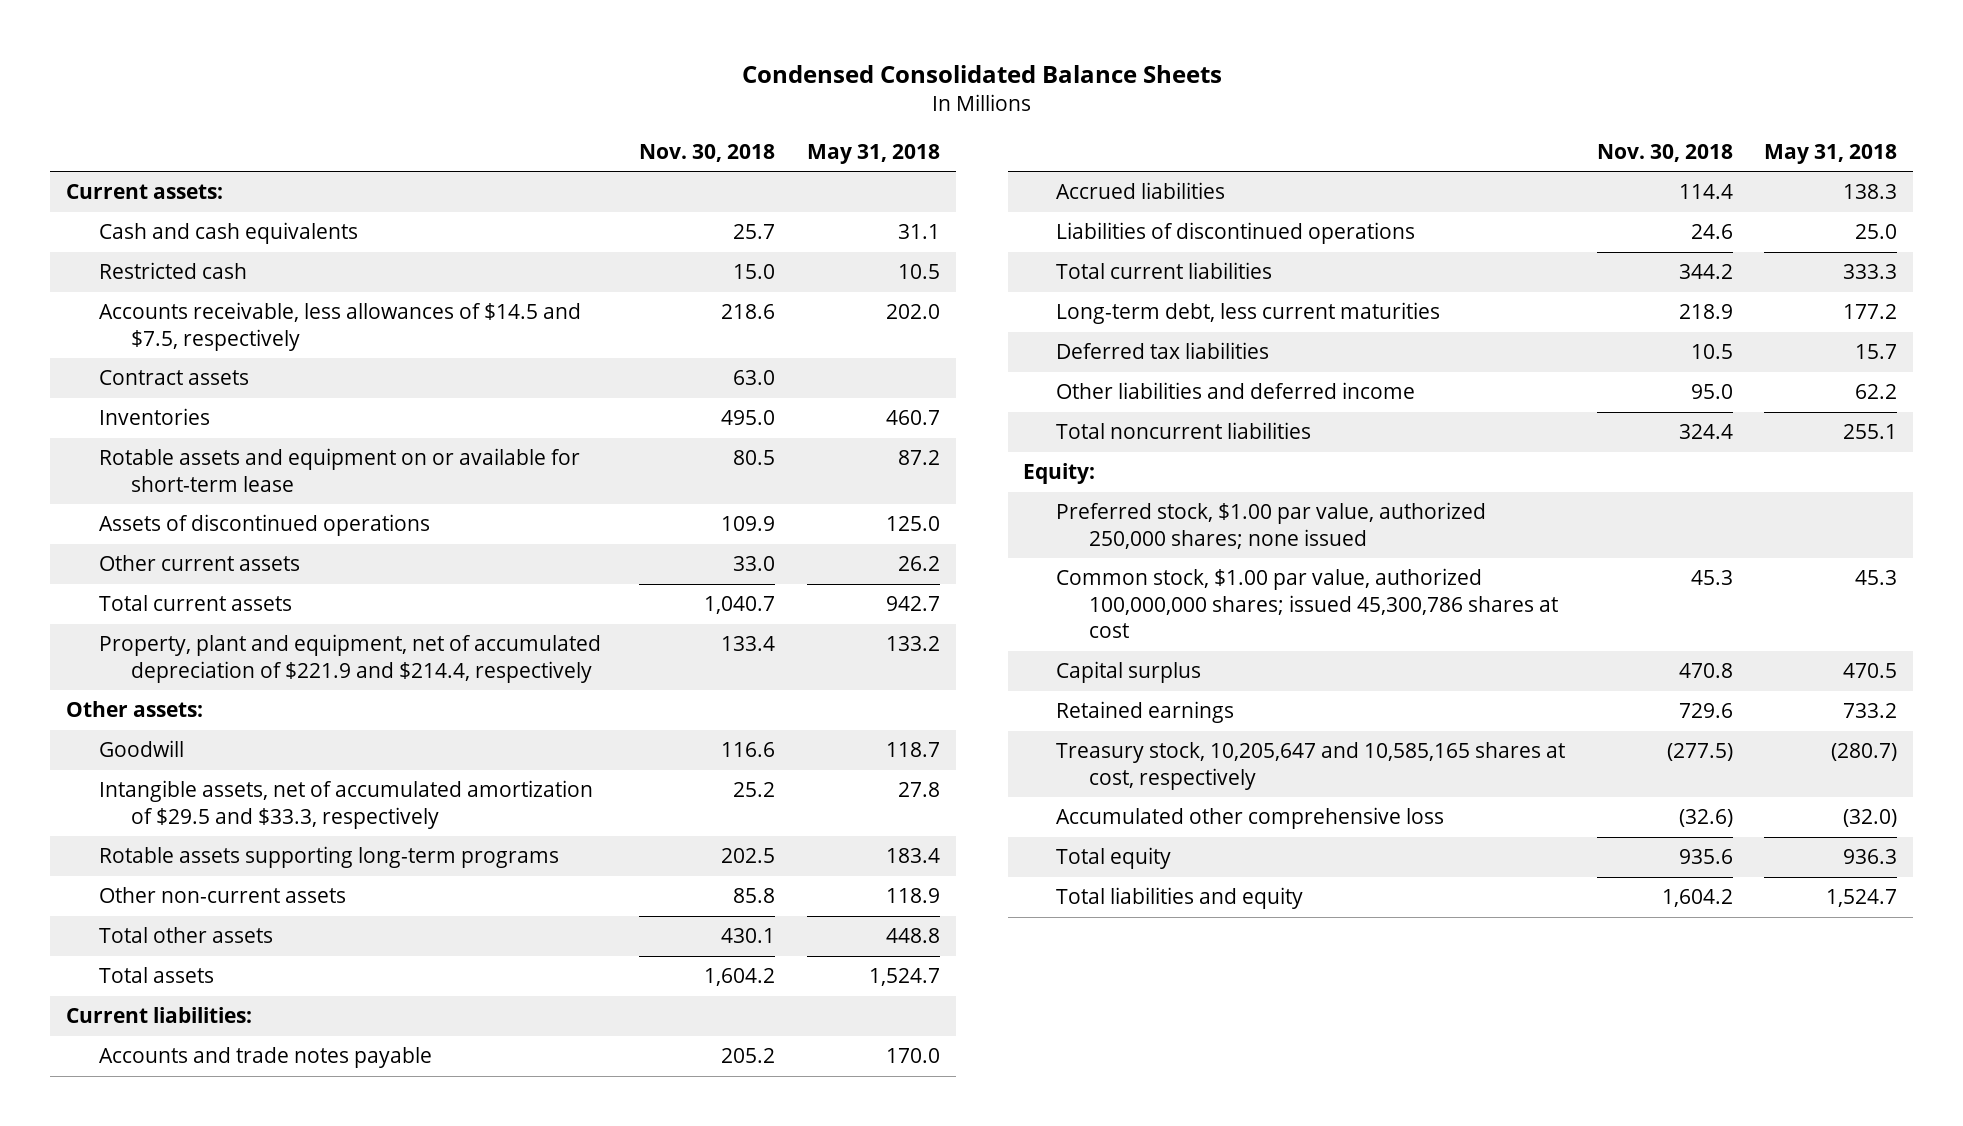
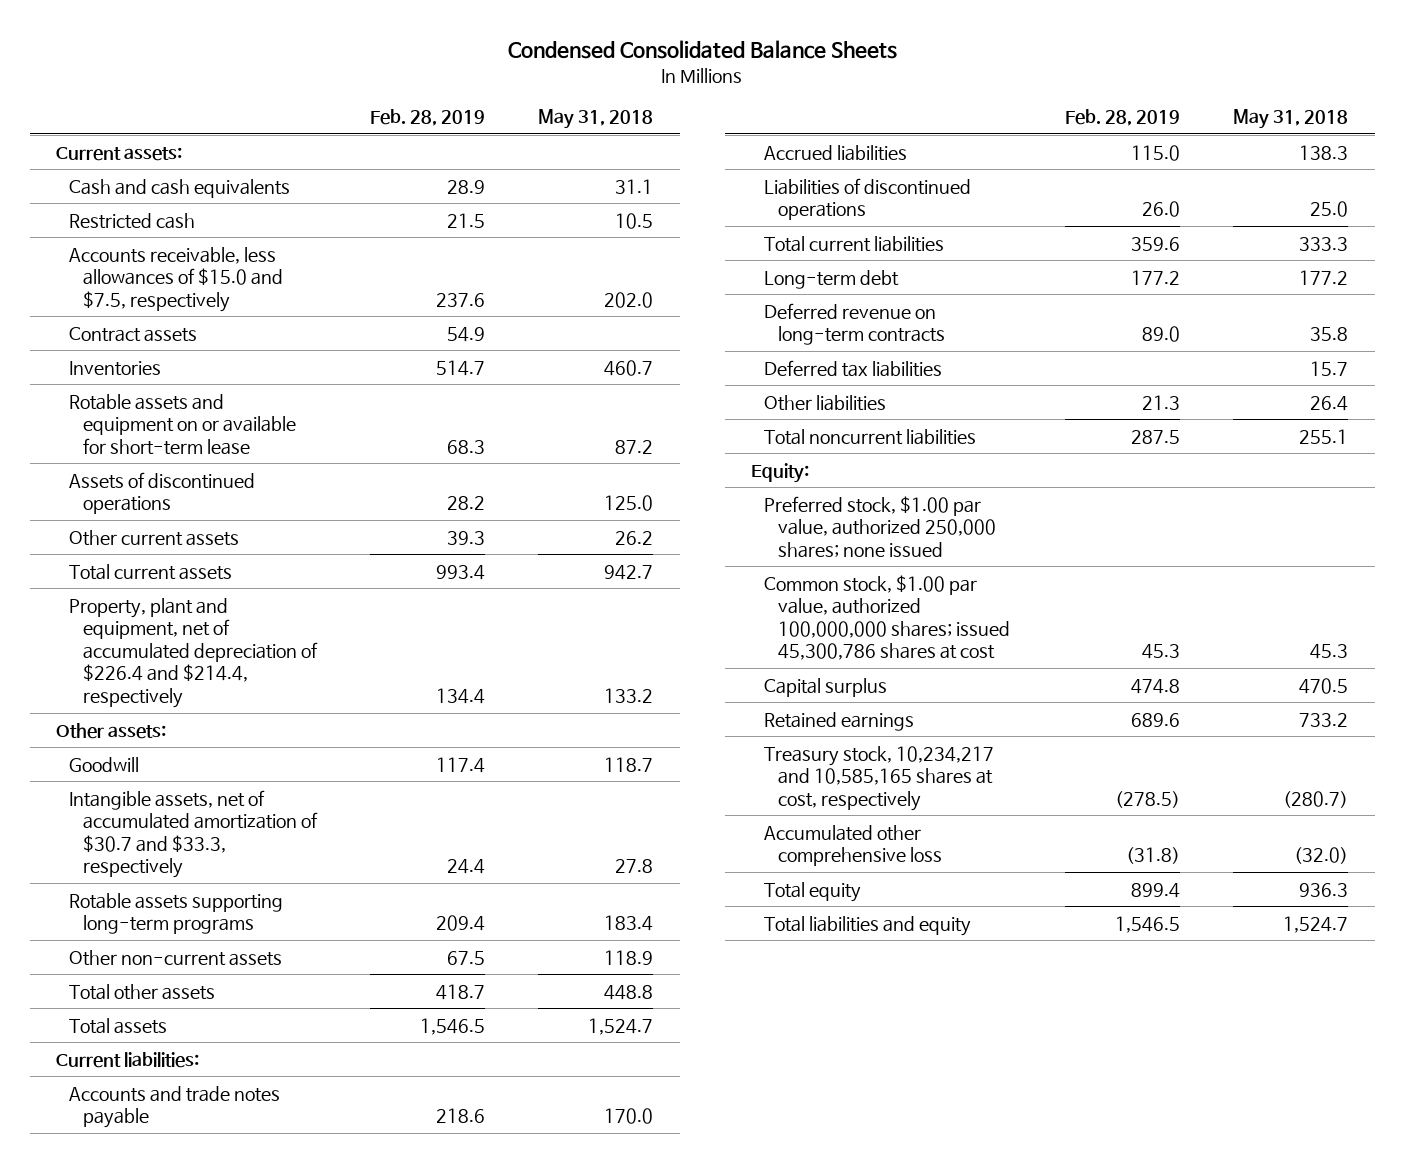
[639,143,776,162] Nov. 30, 2018 -> none
none -> [369,109,485,127] Feb. 28, 2019
[98,302,581,351] Accounts receivable, less allowances of $14.5 and $7.5, respectively -> [69,246,283,312] Accounts receivable, less allowances of $15.0 and $7.5, respectively
[98,634,601,683] Property, plant and equipment, net of accumulated depreciation of $221.9 and $214.4, respectively -> [69,597,318,708] Property, plant and equipment, net of accumulated depreciation of $226.4 and $214.4, respectively
[98,780,593,829] Intangible assets, net of accumulated amortization of $29.5 and $33.3, respectively -> [69,789,318,879] Intangible assets, net of accumulated amortization of $30.7 and $33.3, respectively
[1056,302,1441,325] Long-term debt, less current maturities -> [764,269,900,289] Long-term debt
none -> [764,302,945,346] Deferred revenue on long-term contracts
[1056,382,1416,400] Other liabilities and deferred income -> none
none -> [764,394,887,411] Other liabilities
[1056,742,1566,790] Treasury stock, 10,205,647 and 10,585,165 shares at cost, respectively -> [764,745,995,811] Treasury stock, 10,234,217 and 10,585,165 shares at cost, respectively

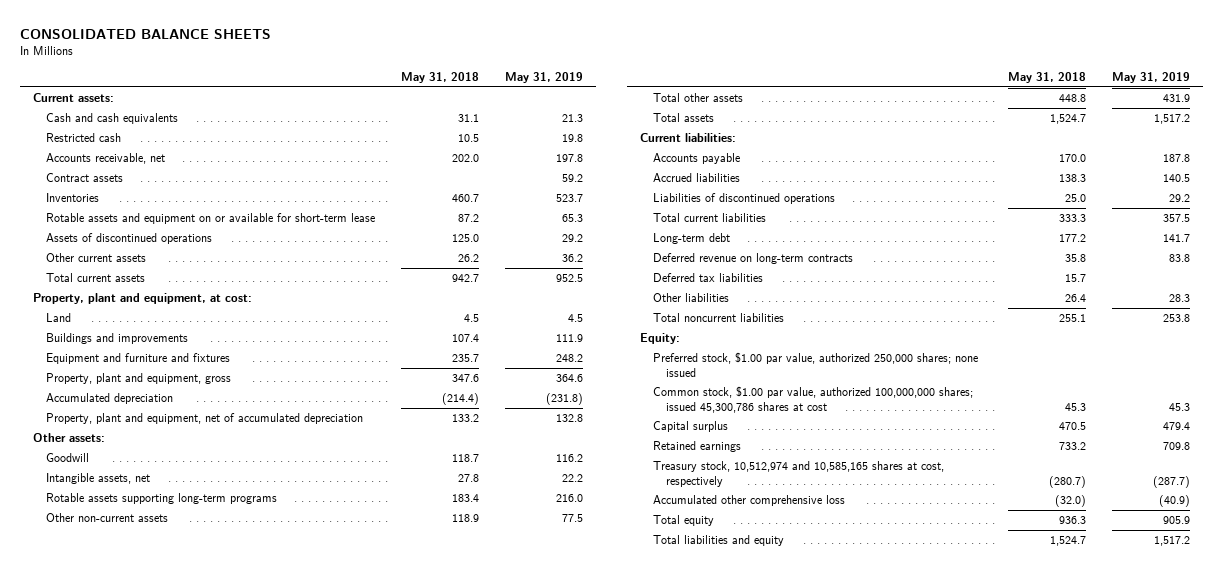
[508,40,898,60] Condensed Consolidated Balance Sheets -> [19,28,271,39] CONSOLIDATED BALANCE SHEETS
[369,109,485,127] Feb. 28, 2019 -> none
none -> [505,72,584,84] May 31, 2019
[69,246,283,312] Accounts receivable, less allowances of $15.0 and $7.5, respectively -> [46,153,166,165] Accounts receivable, net
none -> [32,293,252,305] Property, plant and equipment, at cost:
none -> [46,313,72,323] Land
none -> [46,333,189,345] Buildings and improvements
none -> [46,353,231,365] Equipment and furniture and fixtures
none -> [46,373,232,385] Property, plant and equipment, gross
none -> [46,393,174,405] Accumulated depreciation
[69,597,318,708] Property, plant and equipment, net of accumulated depreciation of $226.4 and $214.4, respectively -> [46,413,364,425] Property, plant and equipment, net of accumulated depreciation
[69,789,318,879] Intangible assets, net of accumulated amortization of $30.7 and $33.3, respectively -> [46,473,151,485] Intangible assets, net
[69,1085,281,1129] Accounts and trade notes payable -> [653,153,741,165] Accounts payable
[764,745,995,811] Treasury stock, 10,234,217 and 10,585,165 shares at cost, respectively -> [653,461,945,487] Treasury stock, 10,512,974 and 10,585,165 shares at cost, respectively

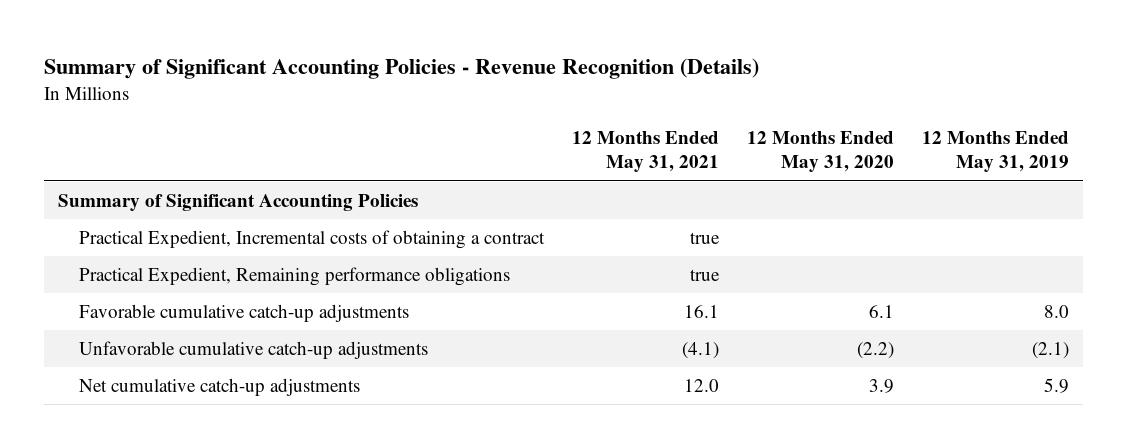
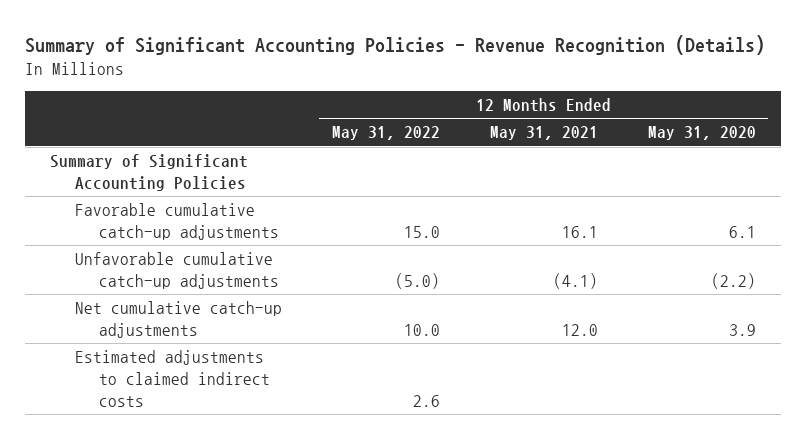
[921,130,1069,173] 12 Months Ended May 31, 2019 -> none
none -> [331,126,440,141] May 31, 2022
[79,229,546,249] Practical Expedient, Incremental costs of obtaining a contract -> none
[79,266,511,286] Practical Expedient, Remaining performance obligations -> none
none -> [74,350,271,407] Estimated adjustments to claimed indirect costs

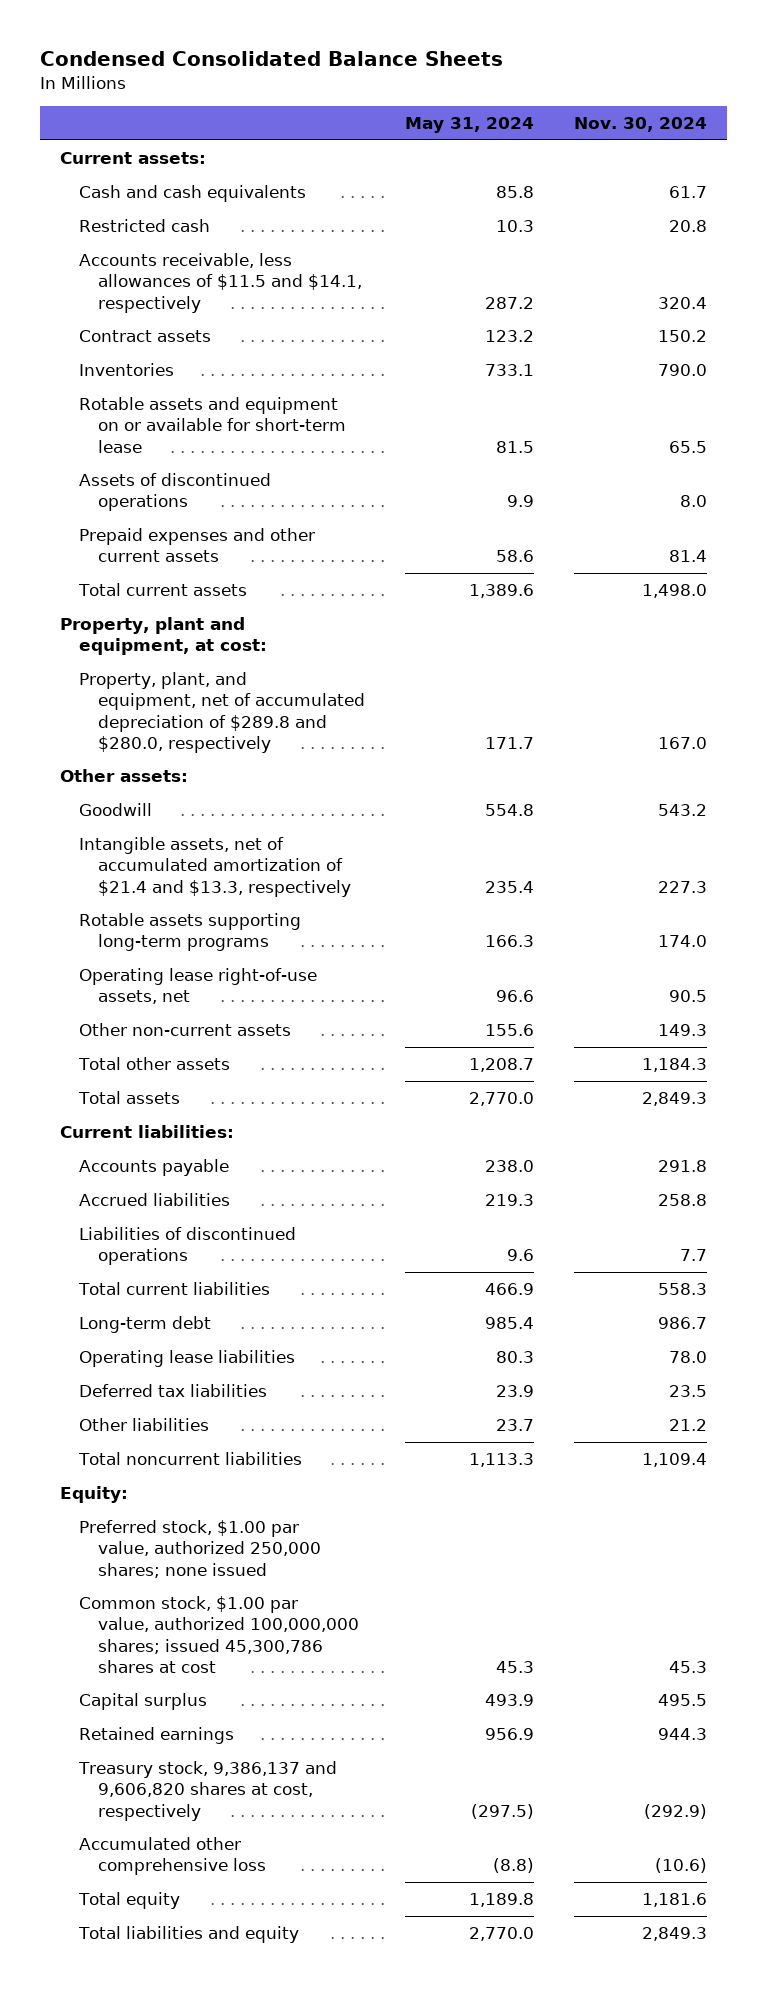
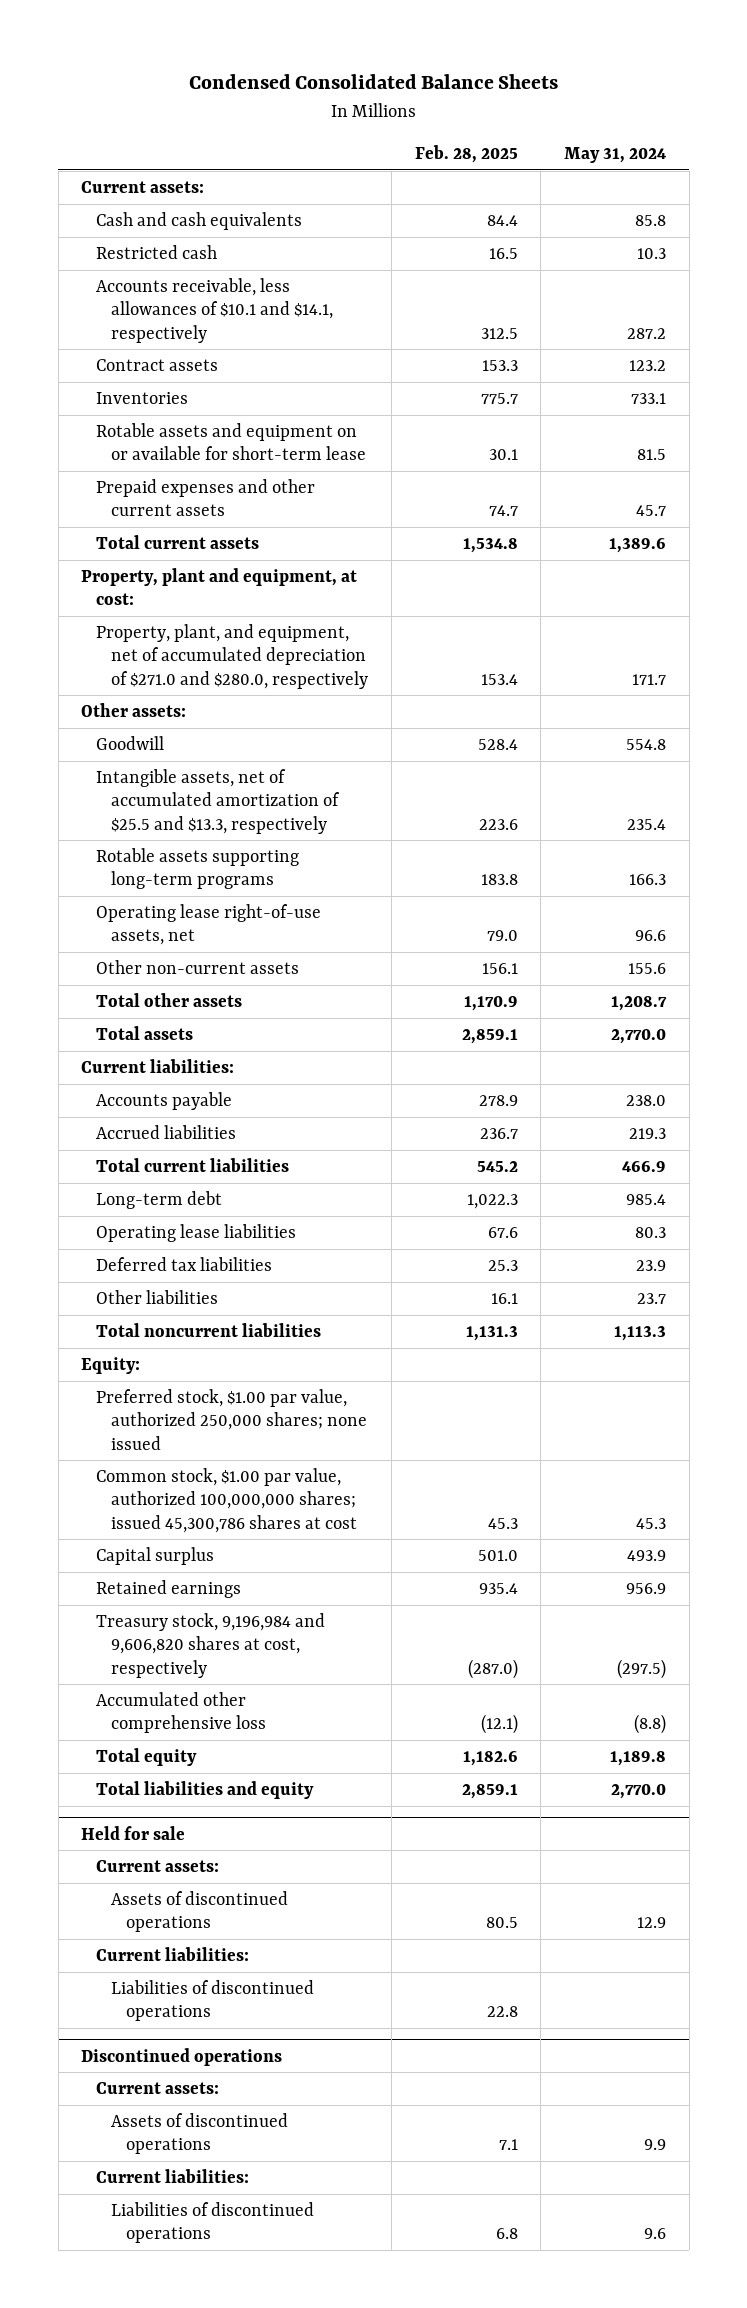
[573,116,707,132] Nov. 30, 2024 -> none
none -> [414,145,518,164] Feb. 28, 2025
[78,253,362,313] Accounts receivable, less allowances of $11.5 and $14.1, respectively -> [96,278,334,343] Accounts receivable, less allowances of $10.1 and $14.1, respectively
[78,473,271,512] Assets of discontinued operations -> none
[495,550,534,563] 58.6 -> [635,505,666,517] 45.7
[78,672,365,753] Property, plant, and equipment, net of accumulated depreciation of $289.8 and $280.0, respectively -> [96,624,369,689] Property, plant, and equipment, net of accumulated depreciation of $271.0 and $280.0, respectively
[78,837,351,897] Intangible assets, net of accumulated amortization of $21.4 and $13.3, respectively -> [96,769,341,834] Intangible assets, net of accumulated amortization of $25.5 and $13.3, respectively
[78,1227,296,1266] Liabilities of discontinued operations -> none
[77,1761,337,1821] Treasury stock, 9,386,137 and 9,606,820 shares at cost, respectively -> [96,1613,326,1678] Treasury stock, 9,196,984 and 9,606,820 shares at cost, respectively
none -> [81,1825,186,1840] Held for sale
none -> [96,1860,220,1873] Current assets:
none -> [111,1891,289,1933] Assets of discontinued operations
none -> [96,1947,250,1962] Current liabilities:
none -> [111,1980,315,2022] Liabilities of discontinued operations
none -> [81,2047,283,2066] Discontinued operations
none -> [96,2082,220,2095] Current assets:
none -> [111,2113,289,2155] Assets of discontinued operations
none -> [96,2169,250,2184] Current liabilities:
none -> [111,2202,315,2244] Liabilities of discontinued operations

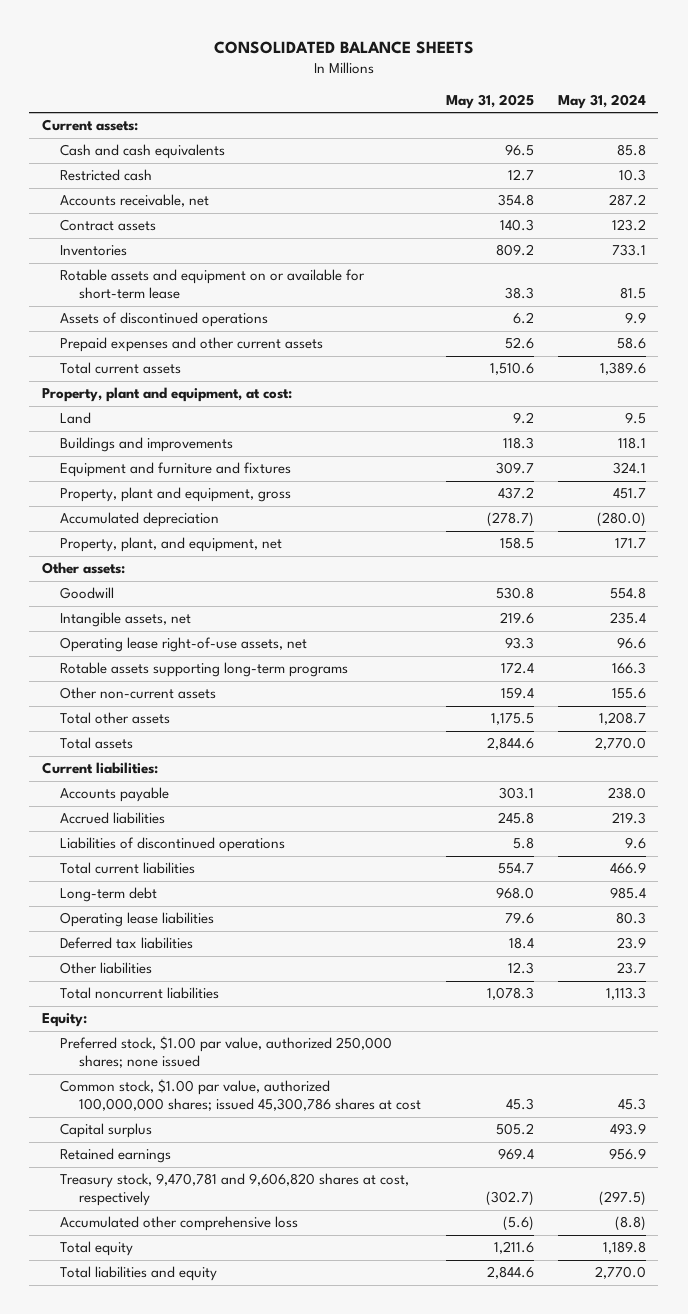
[188,74,558,90] Condensed Consolidated Balance Sheets -> [213,40,474,54] CONSOLIDATED BALANCE SHEETS
[414,145,518,164] Feb. 28, 2025 -> none
none -> [445,93,534,109] May 31, 2025
[96,278,334,343] Accounts receivable, less allowances of $10.1 and $14.1, respectively -> [60,194,210,208] Accounts receivable, net
none -> [60,312,269,328] Assets of discontinued operations
[635,505,666,517] 45.7 -> [617,337,647,350] 58.6
none -> [60,412,92,425] Land
none -> [60,437,234,453] Buildings and improvements
none -> [60,462,292,478] Equipment and furniture and fixtures
none -> [60,487,292,503] Property, plant and equipment, gross
none -> [60,512,220,528] Accumulated depreciation
[96,624,369,689] Property, plant, and equipment, net of accumulated depreciation of $271.0 and $280.0, respectively -> [60,537,283,553] Property, plant, and equipment, net
[96,769,341,834] Intangible assets, net of accumulated amortization of $25.5 and $13.3, respectively -> [60,612,192,628] Intangible assets, net
[96,848,300,890] Rotable assets supporting long-term programs -> [60,662,349,678] Rotable assets supporting long-term programs
none -> [60,837,286,853] Liabilities of discontinued operations
[96,1613,326,1678] Treasury stock, 9,196,984 and 9,606,820 shares at cost, respectively -> [60,1173,410,1207] Treasury stock, 9,470,781 and 9,606,820 shares at cost, respectively
[81,1825,186,1840] Held for sale -> none
[96,1860,220,1873] Current assets: -> none
[111,1891,289,1933] Assets of discontinued operations -> none
[96,1947,250,1962] Current liabilities: -> none
[111,1980,315,2022] Liabilities of discontinued operations -> none
[81,2047,283,2066] Discontinued operations -> none
[96,2082,220,2095] Current assets: -> none
[111,2113,289,2155] Assets of discontinued operations -> none
[96,2169,250,2184] Current liabilities: -> none
[111,2202,315,2244] Liabilities of discontinued operations -> none

